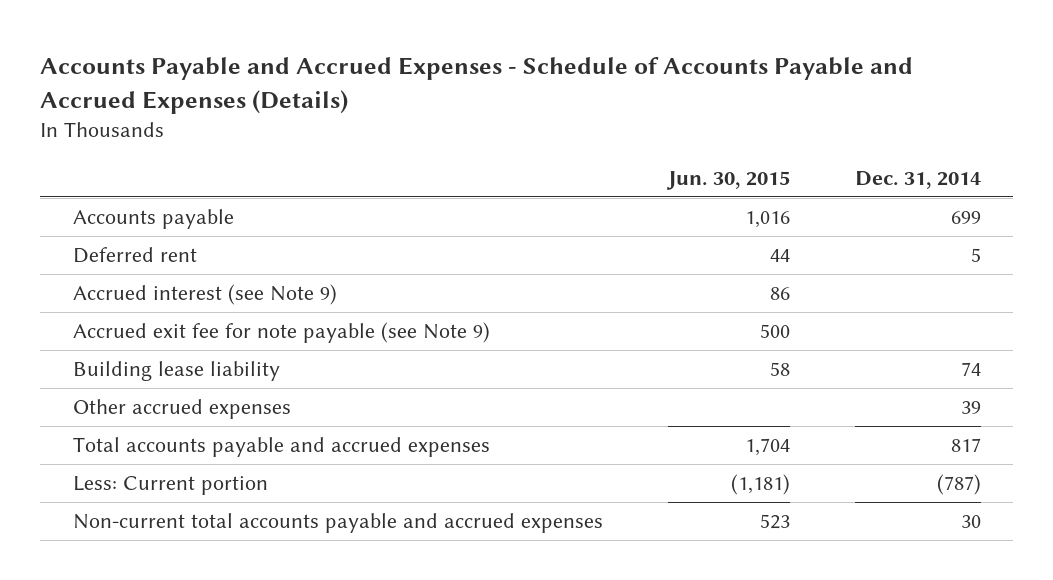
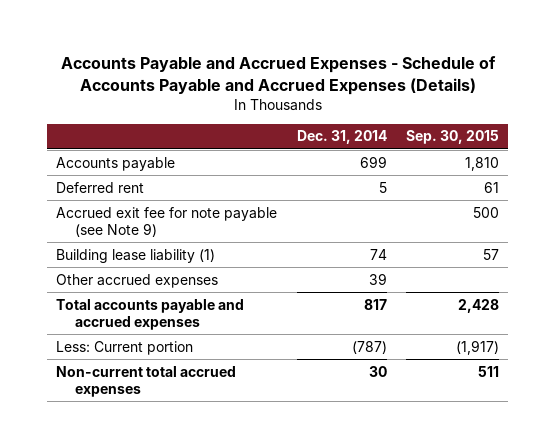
[665,170,790,190] Jun. 30, 2015 -> none
none -> [405,130,499,145] Sep. 30, 2015
[72,283,337,305] Accrued interest (see Note 9) -> none
[72,360,280,381] Building lease liability -> [56,248,216,263] Building lease liability (1)
[72,512,603,533] Non-current total accounts payable and accrued expenses -> [56,365,237,398] Non-current total accrued expenses

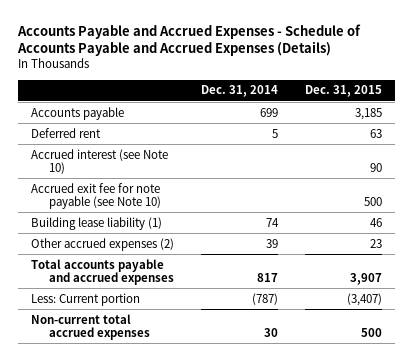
[405,130,499,145] Sep. 30, 2015 -> none
none -> [304,85,382,98] Dec. 31, 2015
none -> [31,148,169,174] Accrued interest (see Note 10)
[56,206,278,238] Accrued exit fee for note payable (see Note 9) -> [31,182,161,209] Accrued exit fee for note payable (see Note 10)
[56,273,219,288] Other accrued expenses -> [31,237,175,251] Other accrued expenses (2)

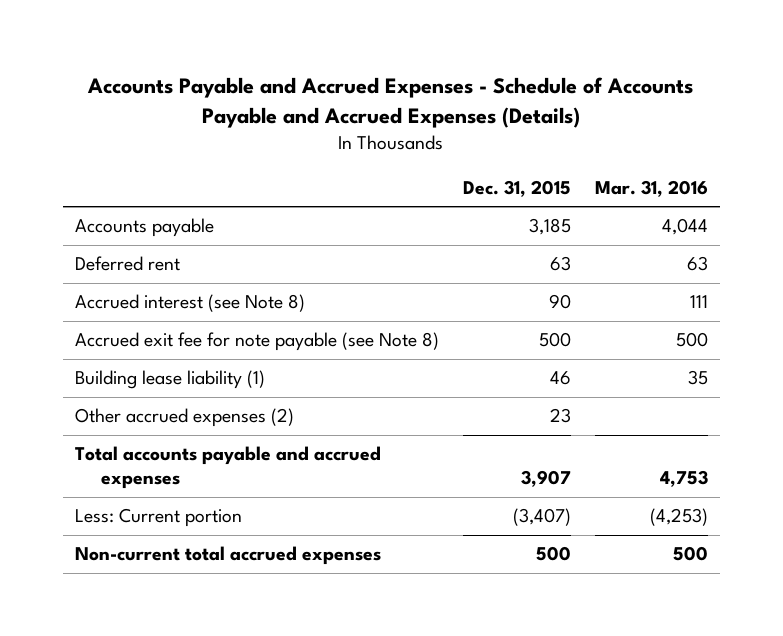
[200,85,278,98] Dec. 31, 2014 -> none
none -> [594,179,708,197] Mar. 31, 2016
[31,148,169,174] Accrued interest (see Note 10) -> [75,294,306,313] Accrued interest (see Note 8)
[31,182,161,209] Accrued exit fee for note payable (see Note 10) -> [75,332,440,352] Accrued exit fee for note payable (see Note 8)

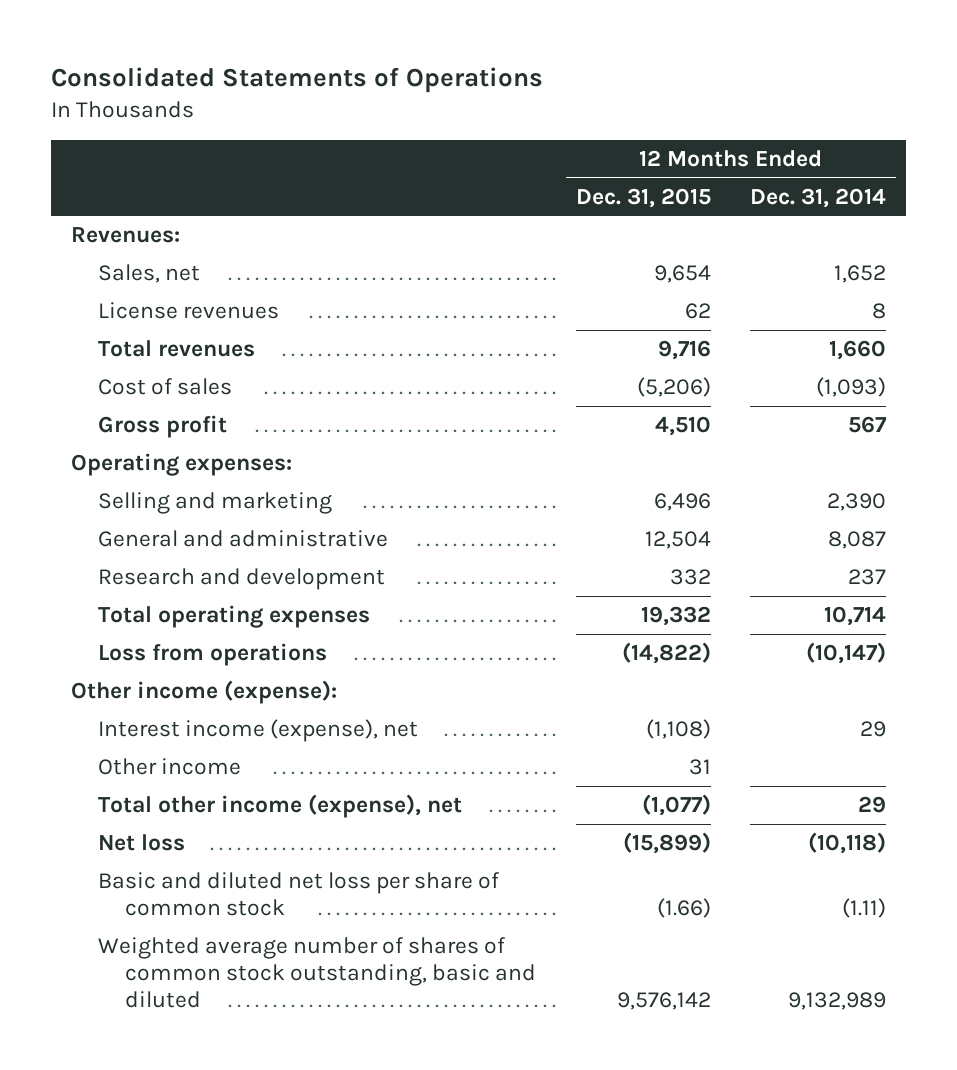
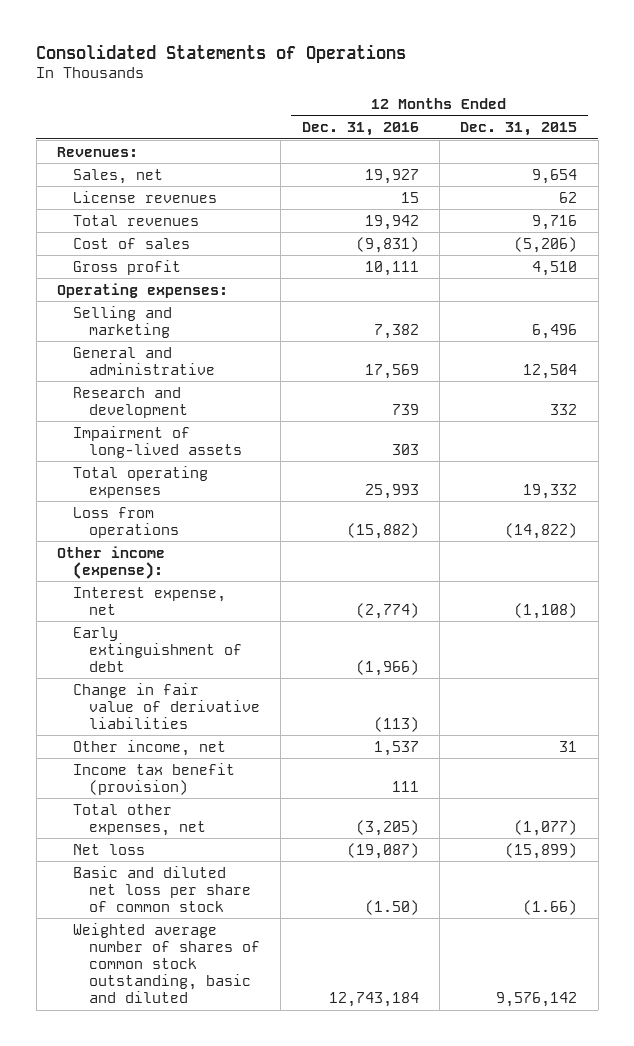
[750,187,887,208] Dec. 31, 2014 -> none
none -> [301,122,419,137] Dec. 31, 2016
none -> [73,425,243,458] Impairment of long-lived assets
[97,719,418,743] Interest income (expense), net -> [73,586,227,615] Interest expense, net
none -> [73,626,243,672] Early extinguishment of debt
none -> [73,682,261,729] Change in fair value of derivative liabilities
[97,758,241,776] Other income -> [73,739,227,756] Other income, net
none -> [73,762,236,795] Income tax benefit (provision)
[97,794,462,819] Total other income (expense), net -> [73,803,207,836] Total other expenses, net

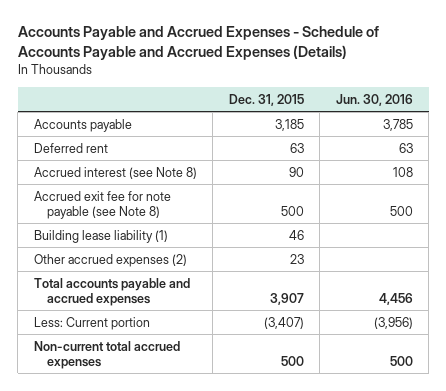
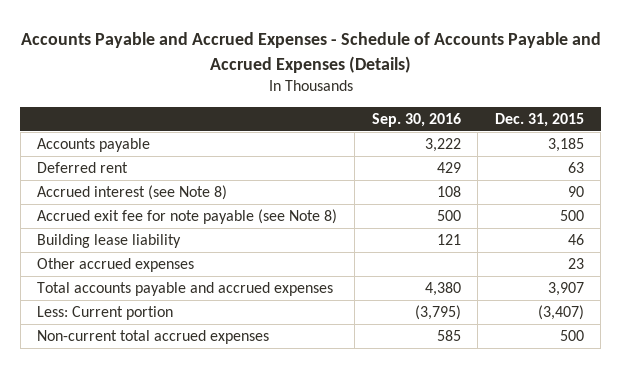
[335,93,413,106] Jun. 30, 2016 -> none
none -> [371,112,461,127] Sep. 30, 2016
[33,229,168,243] Building lease liability (1) -> [37,234,182,249] Building lease liability
[33,253,187,267] Other accrued expenses (2) -> [37,258,195,273] Other accrued expenses

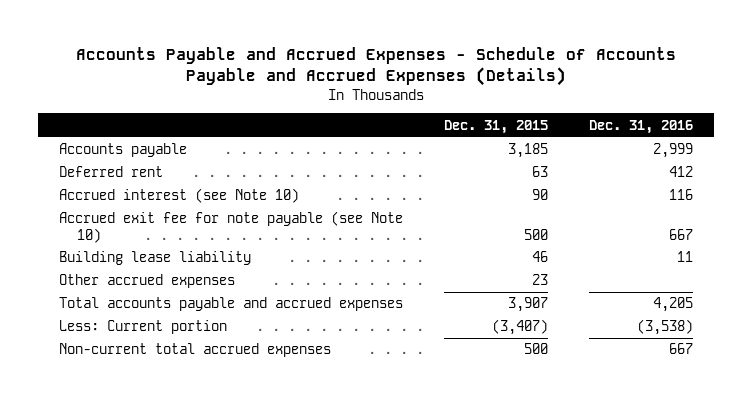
[371,112,461,127] Sep. 30, 2016 -> none
none -> [589,119,694,134] Dec. 31, 2016
[37,185,228,201] Accrued interest (see Note 8) -> [58,188,299,204] Accrued interest (see Note 10)
[37,209,338,225] Accrued exit fee for note payable (see Note 8) -> [58,211,403,243] Accrued exit fee for note payable (see Note 10)

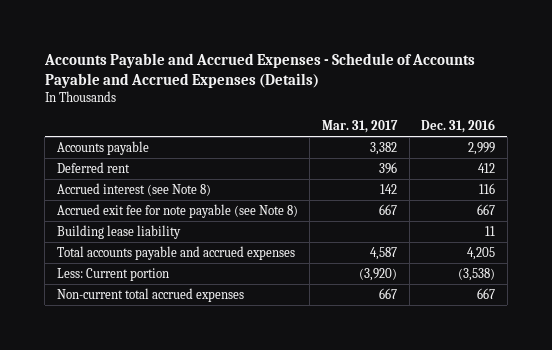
[444,119,549,134] Dec. 31, 2015 -> none
none -> [322,120,399,134] Mar. 31, 2017
[58,188,299,204] Accrued interest (see Note 10) -> [56,182,211,196] Accrued interest (see Note 8)
[58,211,403,243] Accrued exit fee for note payable (see Note 10) -> [56,203,298,218] Accrued exit fee for note payable (see Note 8)
[58,274,235,289] Other accrued expenses -> none

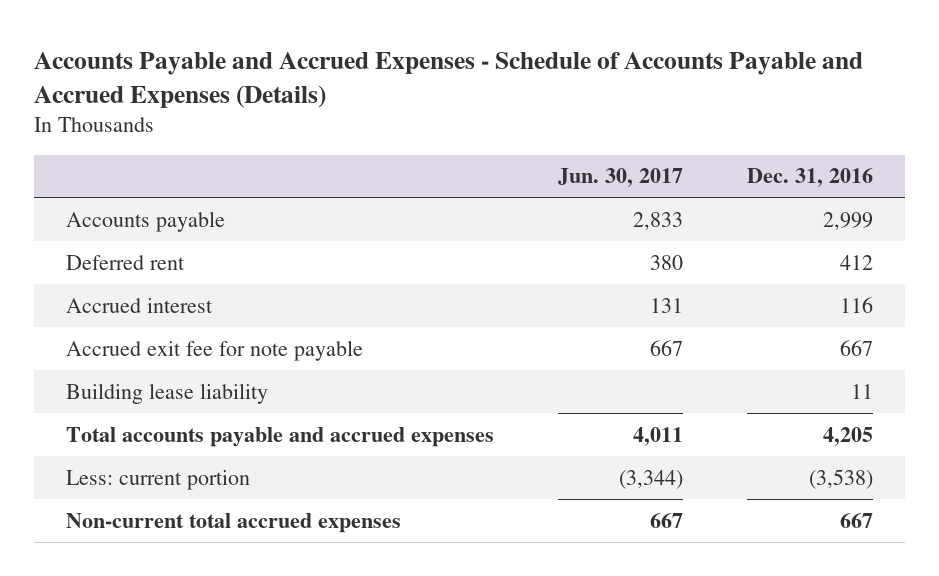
[322,120,399,134] Mar. 31, 2017 -> none
none -> [557,168,683,188] Jun. 30, 2017
[56,182,211,196] Accrued interest (see Note 8) -> [66,297,214,313] Accrued interest
[56,203,298,218] Accrued exit fee for note payable (see Note 8) -> [66,339,364,361] Accrued exit fee for note payable
[56,267,169,281] Less: Current portion -> [66,469,251,490] Less: current portion

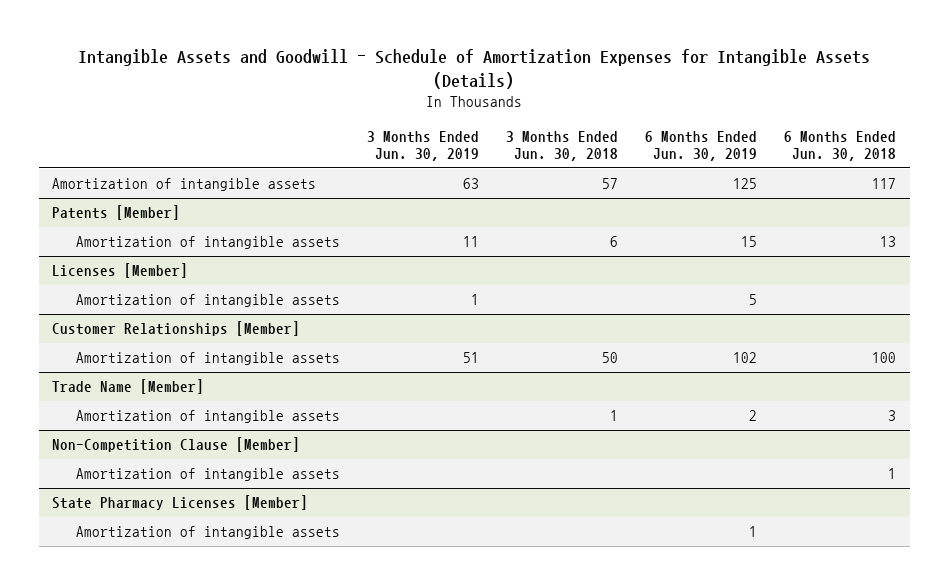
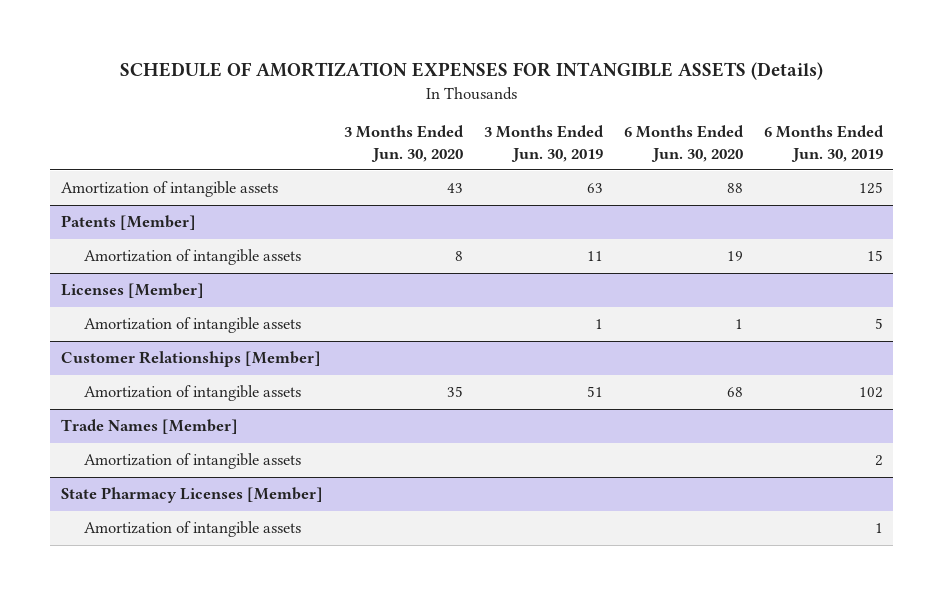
[78,49,871,89] Intangible Assets and Goodwill - Schedule of Amortization Expenses for Intangible Assets (Details) -> [119,62,823,81] SCHEDULE OF AMORTIZATION EXPENSES FOR INTANGIBLE ASSETS (Details)
[506,130,619,162] 3 Months Ended Jun. 30, 2018 -> none
[784,130,897,162] 6 Months Ended Jun. 30, 2018 -> none
none -> [343,125,464,162] 3 Months Ended Jun. 30, 2020
none -> [623,125,744,162] 6 Months Ended Jun. 30, 2020
[52,379,205,395] Trade Name [Member] -> [60,419,238,435] Trade Names [Member]
[52,437,301,453] Non-Competition Clause [Member] -> none
[76,468,341,482] Amortization of intangible assets -> none

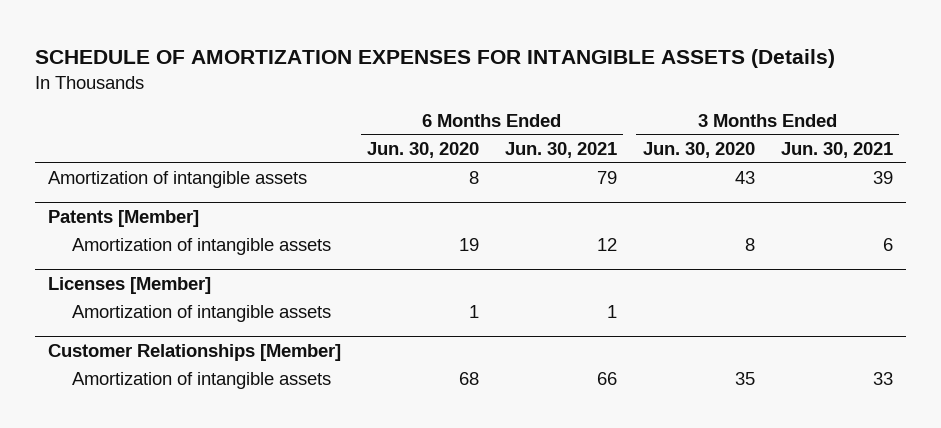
[483,125,604,162] 3 Months Ended Jun. 30, 2019 -> none
[763,125,884,162] 6 Months Ended Jun. 30, 2019 -> none
none -> [504,142,617,159] Jun. 30, 2021
none -> [780,142,893,159] Jun. 30, 2021
[726,183,743,194] 88 -> [469,171,480,185] 8
[60,419,238,435] Trade Names [Member] -> none
[83,453,301,470] Amortization of intangible assets -> none
[60,487,323,504] State Pharmacy Licenses [Member] -> none
[83,521,301,538] Amortization of intangible assets -> none

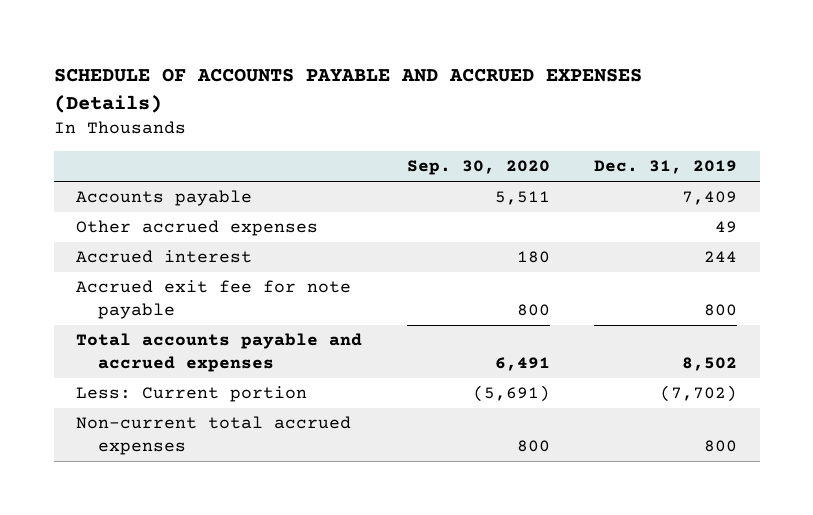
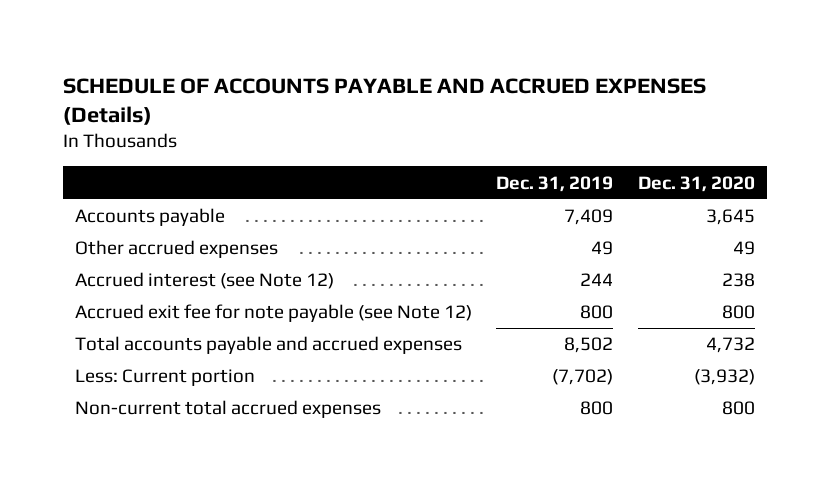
[406,160,550,176] Sep. 30, 2020 -> none
none -> [637,175,755,192] Dec. 31, 2020
[76,250,253,264] Accrued interest -> [75,272,335,290] Accrued interest (see Note 12)
[76,280,352,320] Accrued exit fee for note payable -> [75,304,473,323] Accrued exit fee for note payable (see Note 12)

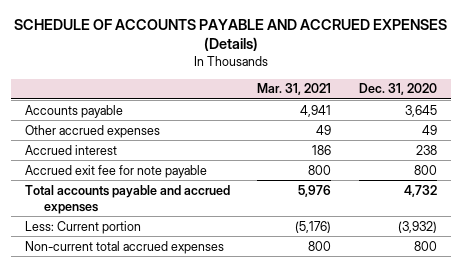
[496,175,614,192] Dec. 31, 2019 -> none
none -> [257,83,332,96] Mar. 31, 2021
[75,272,335,290] Accrued interest (see Note 12) -> [24,144,117,155] Accrued interest
[75,304,473,323] Accrued exit fee for note payable (see Note 12) -> [24,164,207,178] Accrued exit fee for note payable

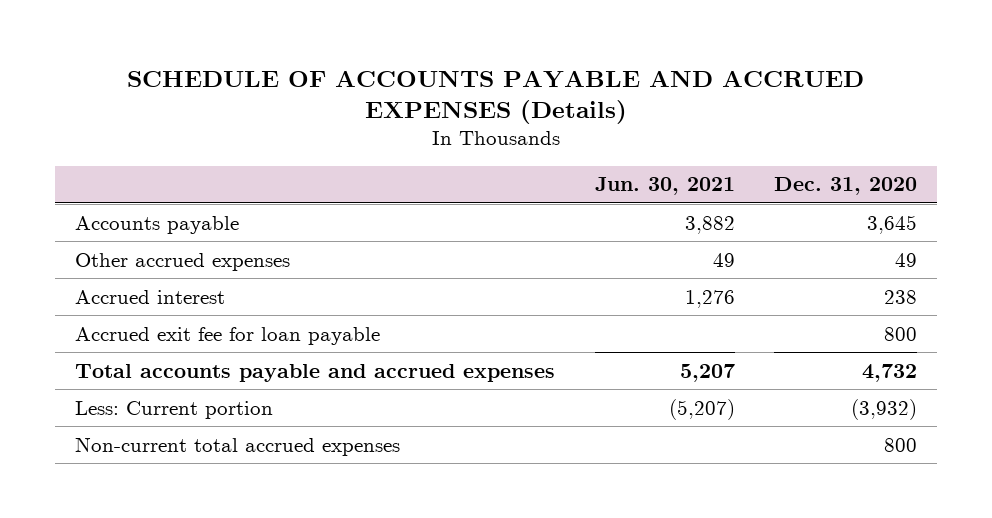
[257,83,332,96] Mar. 31, 2021 -> none
none -> [594,177,735,196] Jun. 30, 2021
[24,164,207,178] Accrued exit fee for note payable -> [75,326,381,345] Accrued exit fee for loan payable

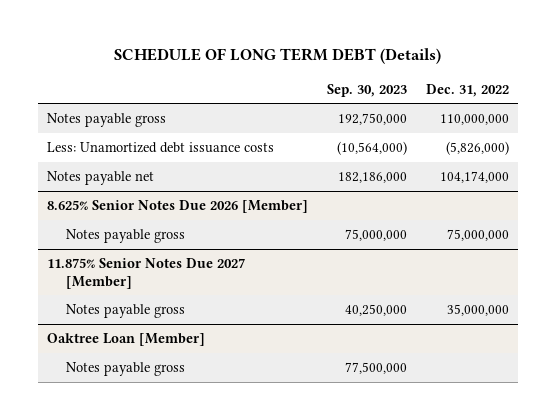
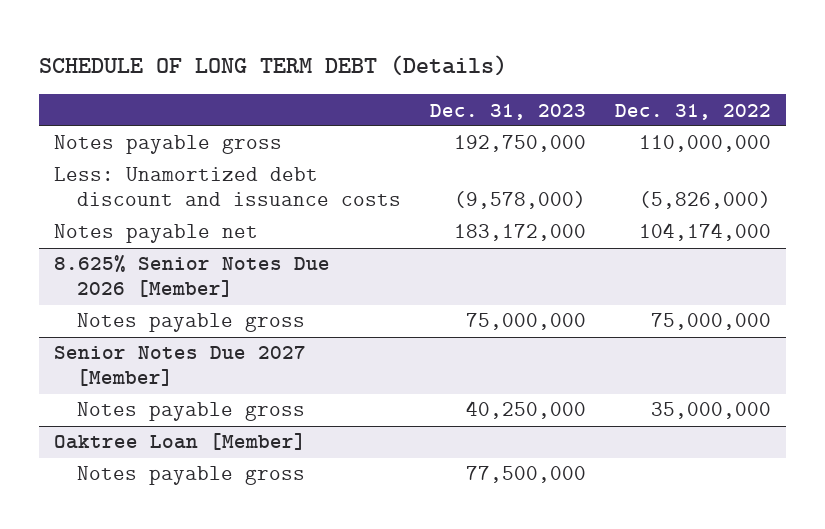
[327,83,408,97] Sep. 30, 2023 -> none
none -> [430,103,587,120] Dec. 31, 2023
[47,142,275,154] Less: Unamortized debt issuance costs -> [53,167,401,207] Less: Unamortized debt discount and issuance costs
[47,258,246,289] 11.875% Senior Notes Due 2027 [Member] -> [53,346,306,387] Senior Notes Due 2027 [Member]

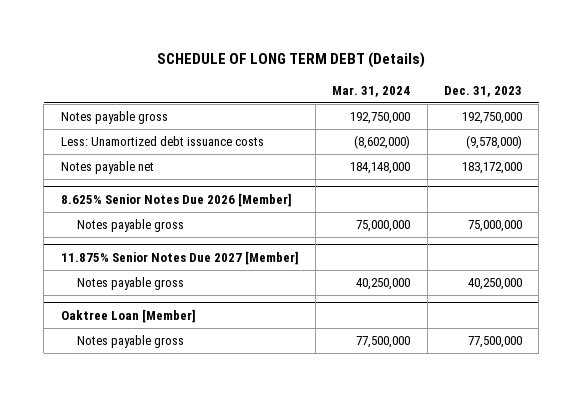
[615,103,772,120] Dec. 31, 2022 -> none
none -> [332,85,411,97] Mar. 31, 2024
[53,167,401,207] Less: Unamortized debt discount and issuance costs -> [60,136,264,147] Less: Unamortized debt issuance costs
[53,346,306,387] Senior Notes Due 2027 [Member] -> [60,251,299,266] 11.875% Senior Notes Due 2027 [Member]

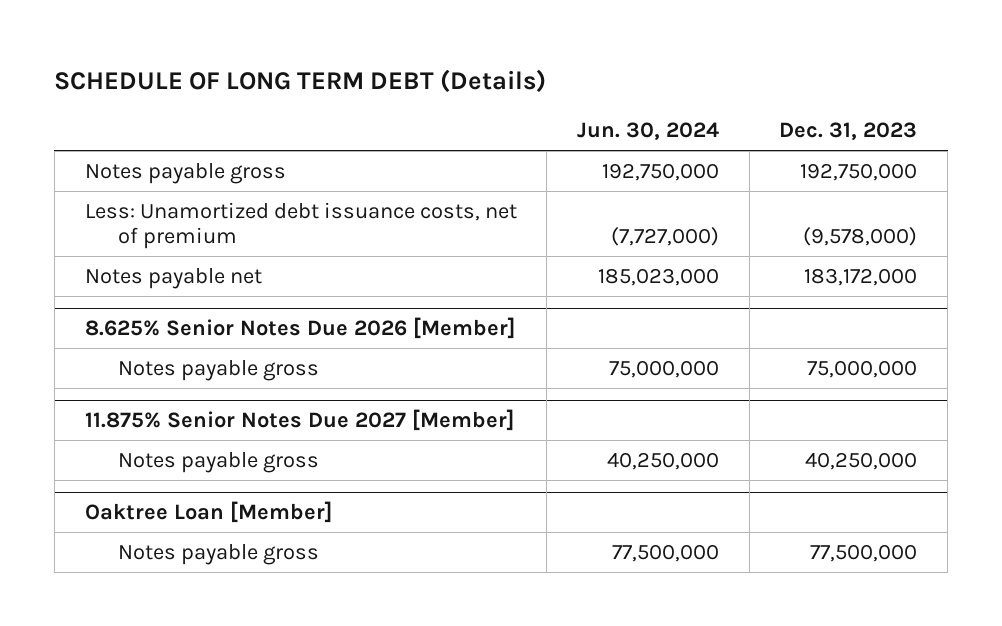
[332,85,411,97] Mar. 31, 2024 -> none
none -> [577,122,720,141] Jun. 30, 2024
[60,136,264,147] Less: Unamortized debt issuance costs -> [84,201,517,250] Less: Unamortized debt issuance costs, net of premium

